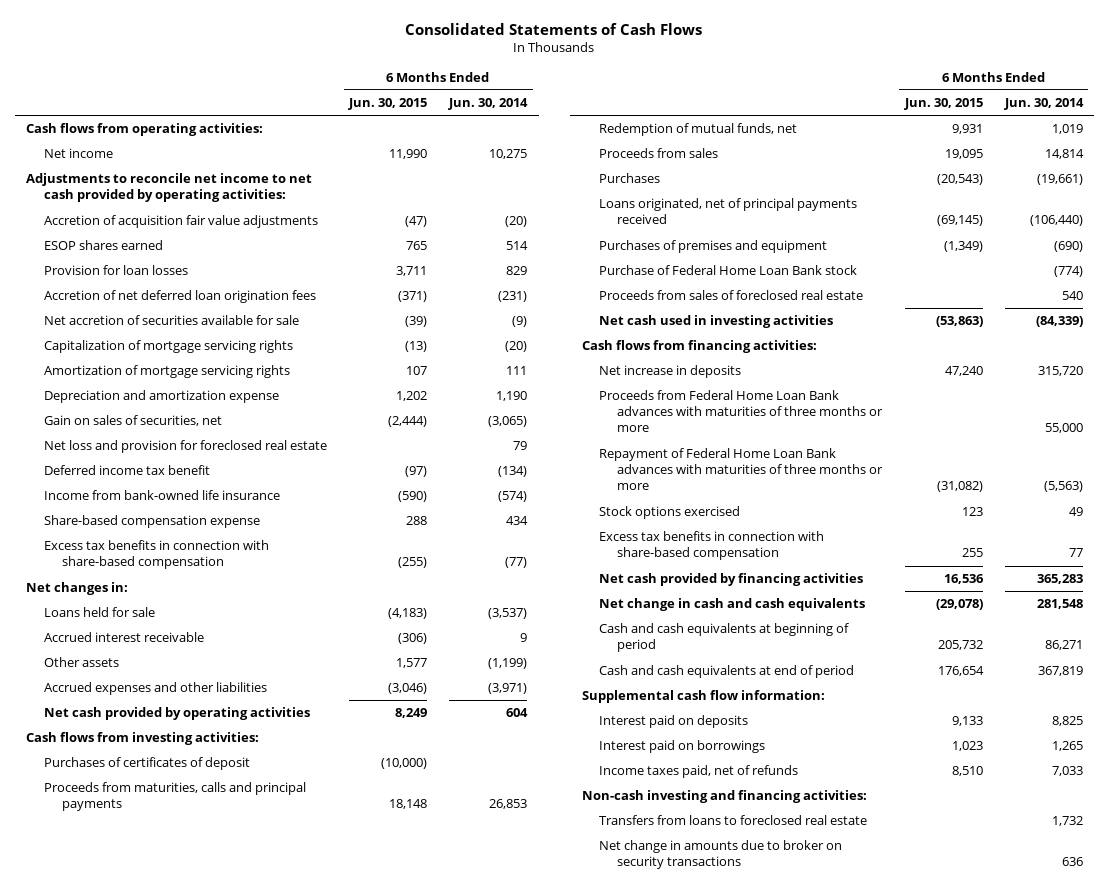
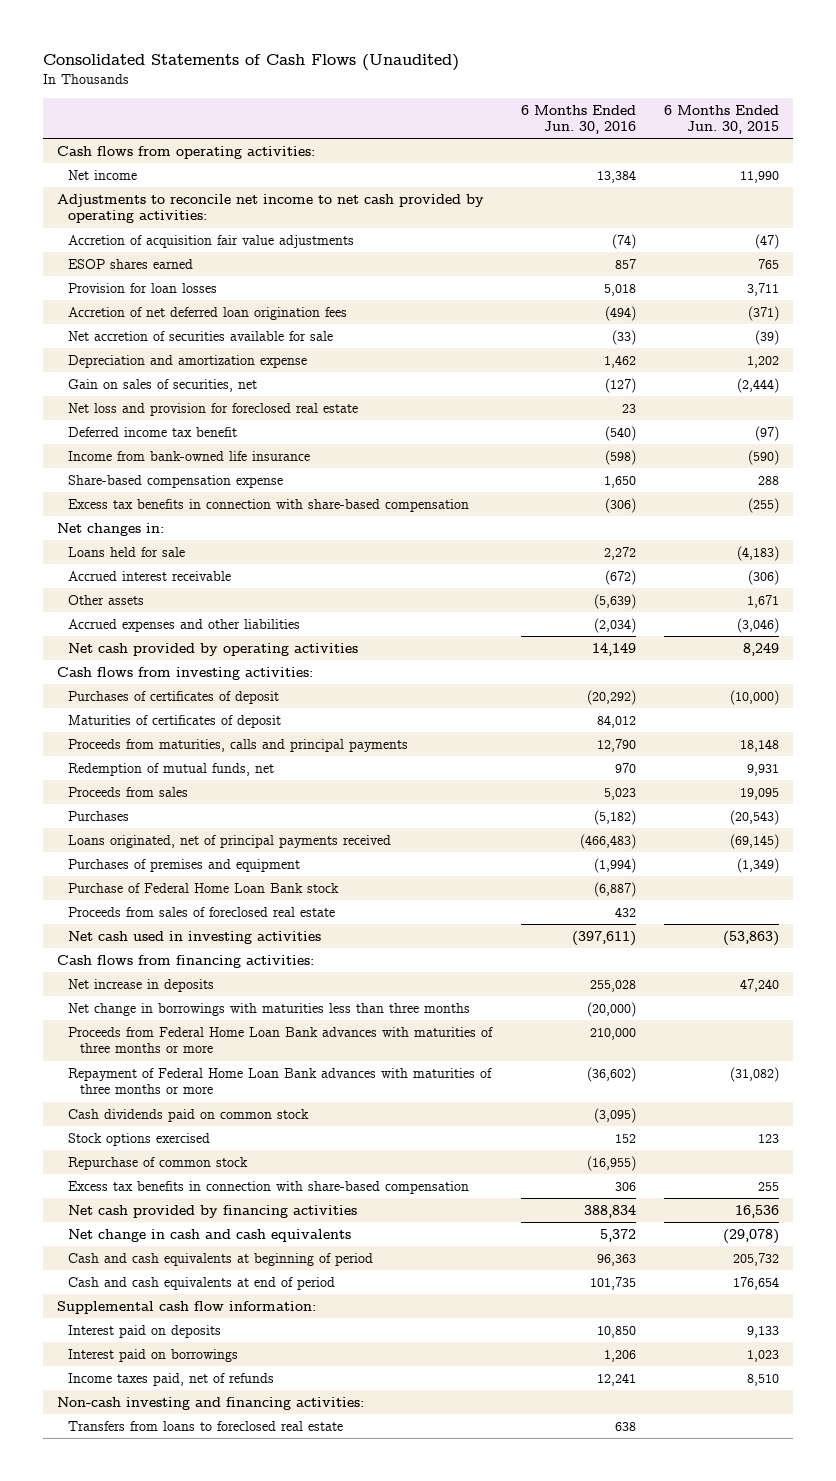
[405,22,703,35] Consolidated Statements of Cash Flows -> [42,53,459,71] Consolidated Statements of Cash Flows (Unaudited)
[448,98,529,111] Jun. 30, 2014 -> none
none -> [520,104,636,134] 6 Months Ended Jun. 30, 2016
[43,340,293,354] Capitalization of mortgage servicing rights -> none
[43,365,290,379] Amortization of mortgage servicing rights -> none
[396,658,428,669] 1,577 -> [746,594,779,608] 1,671
none -> [68,714,282,728] Maturities of certificates of deposit
none -> [68,1002,471,1016] Net change in borrowings with maturities less than three months
none -> [68,1108,310,1122] Cash dividends paid on common stock
none -> [68,1156,249,1170] Repurchase of common stock
[599,840,843,870] Net change in amounts due to broker on security transactions -> none

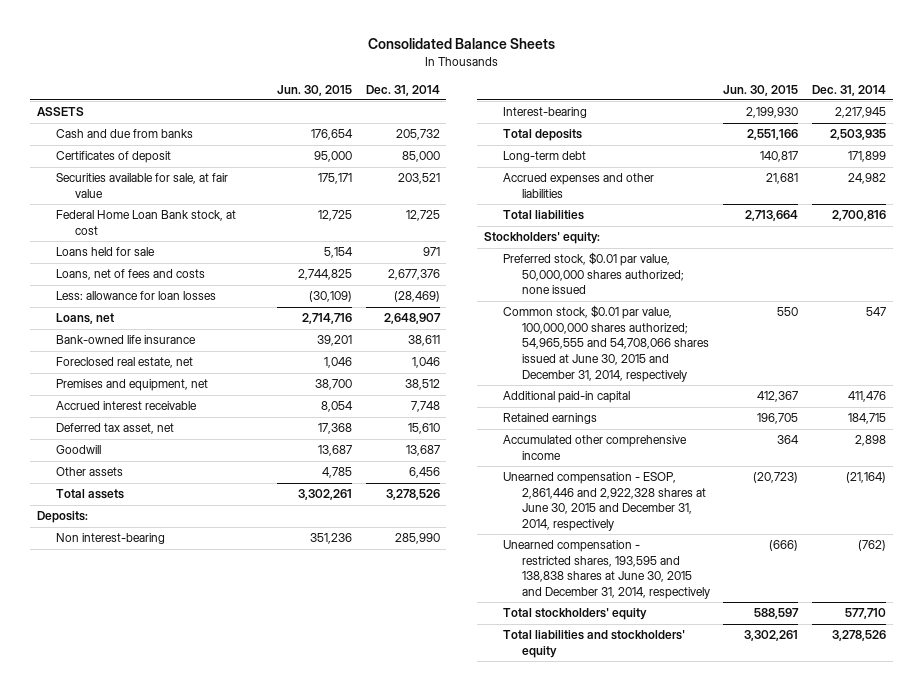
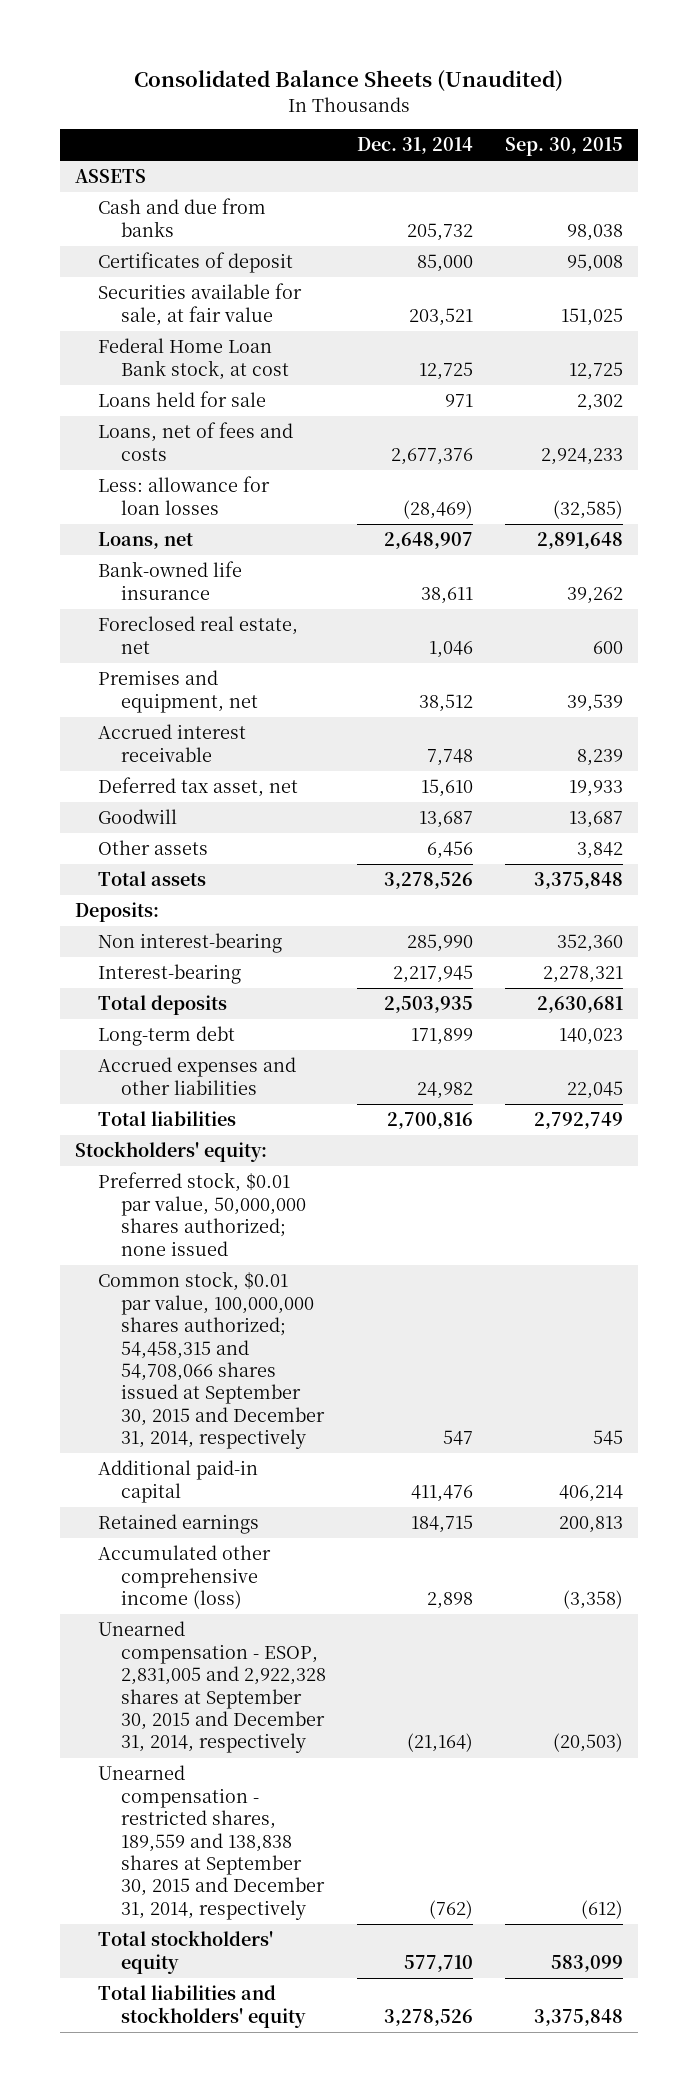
[367,38,555,50] Consolidated Balance Sheets -> [134,70,564,93] Consolidated Balance Sheets (Unaudited)
[277,84,353,96] Jun. 30, 2015 -> none
none -> [504,137,623,157] Sep. 30, 2015
[502,305,709,382] Common stock, $0.01 par value, 100,000,000 shares authorized; 54,965,555 and 54,708,066 shares issued at June 30, 2015 and December 31, 2014, respectively -> [98,1271,326,1450] Common stock, $0.01 par value, 100,000,000 shares authorized; 54,458,315 and 54,708,066 shares issued at September 30, 2015 and December 31, 2014, respectively
[502,435,687,460] Accumulated other comprehensive income -> [98,1545,272,1610] Accumulated other comprehensive income (loss)
[502,472,706,531] Unearned compensation - ESOP, 2,861,446 and 2,922,328 shares at June 30, 2015 and December 31, 2014, respectively -> [98,1621,327,1754] Unearned compensation - ESOP, 2,831,005 and 2,922,328 shares at September 30, 2015 and December 31, 2014, respectively
[502,540,710,599] Unearned compensation - restricted shares, 193,595 and 138,838 shares at June 30, 2015 and December 31, 2014, respectively -> [98,1765,326,1920] Unearned compensation - restricted shares, 189,559 and 138,838 shares at September 30, 2015 and December 31, 2014, respectively

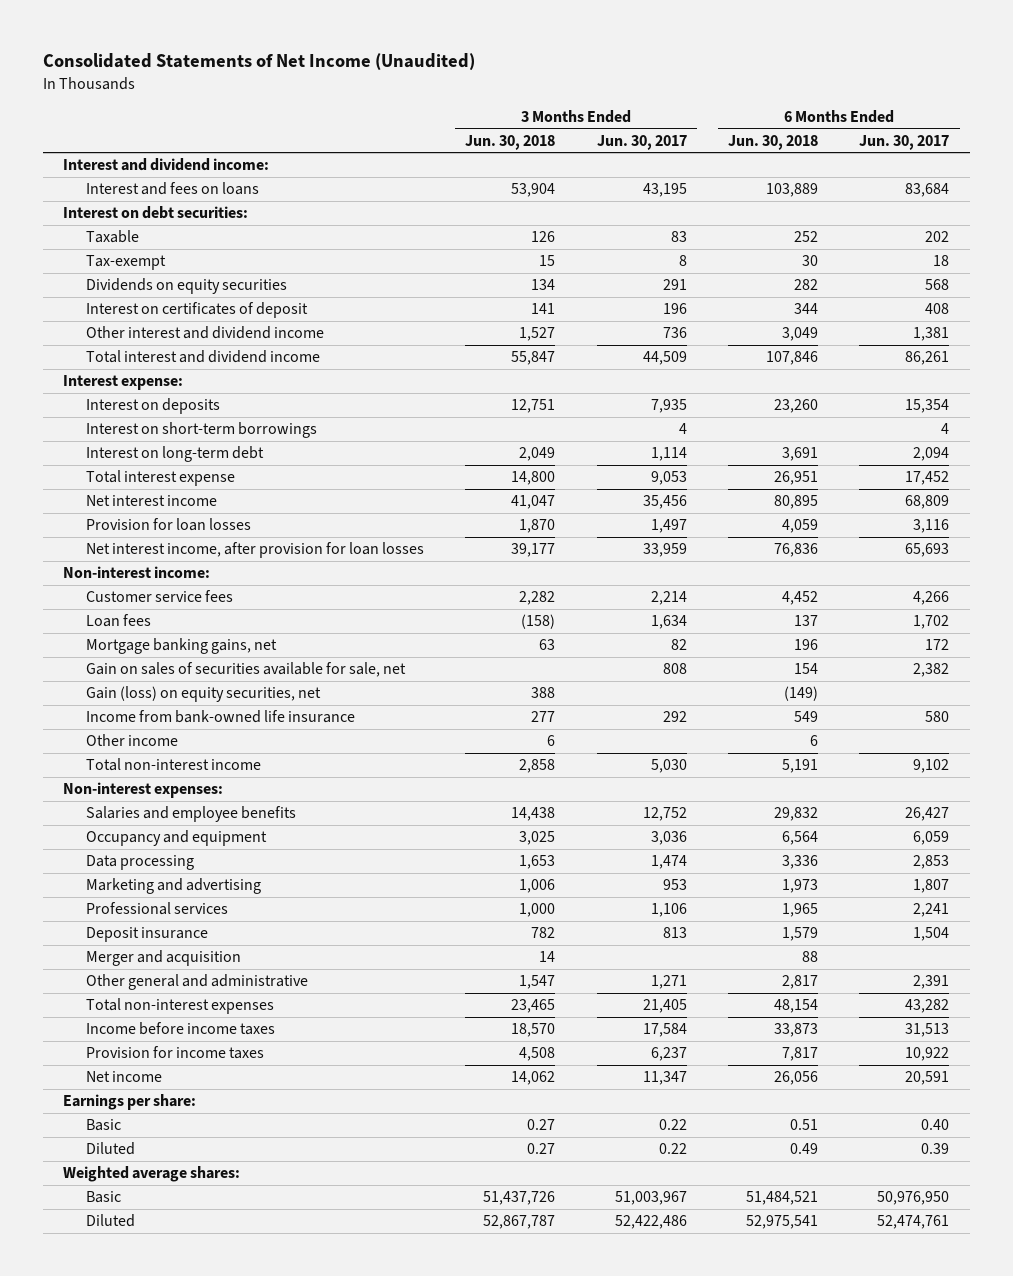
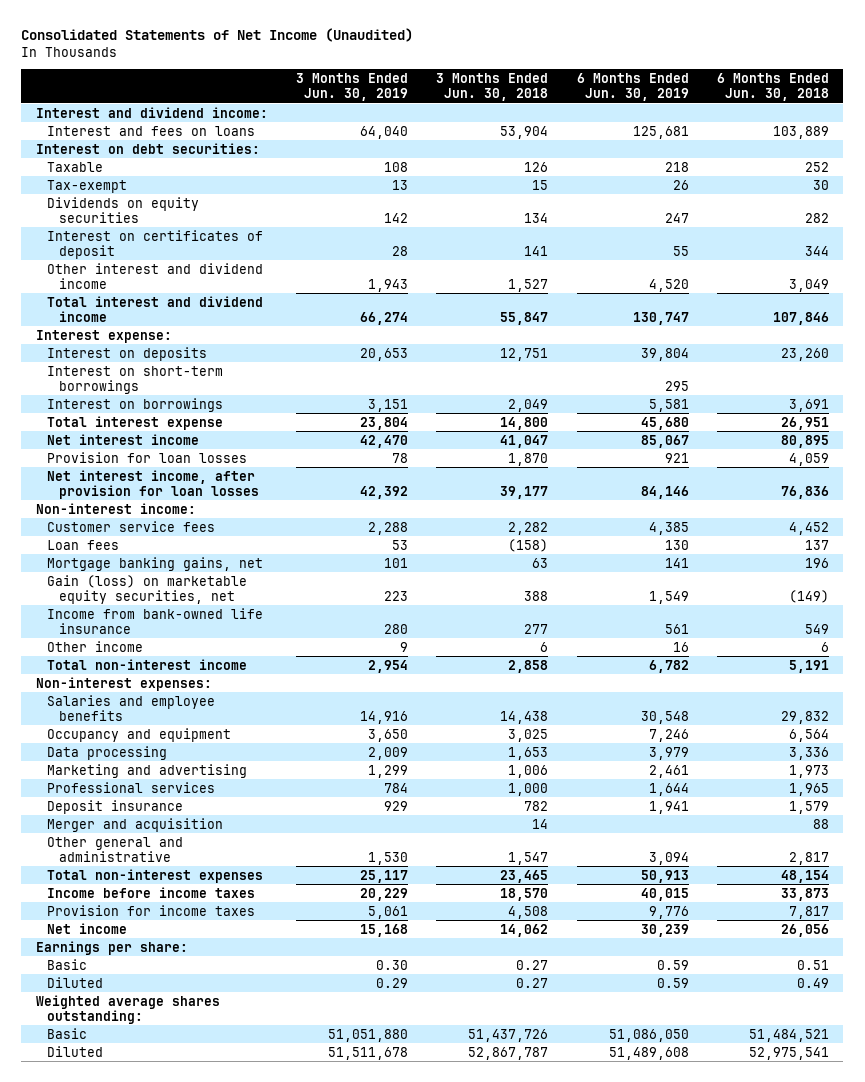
[596,134,687,150] Jun. 30, 2017 -> none
[859,134,950,150] Jun. 30, 2017 -> none
none -> [295,72,408,102] 3 Months Ended Jun. 30, 2019
none -> [576,72,689,102] 6 Months Ended Jun. 30, 2019
[86,446,265,463] Interest on long-term debt -> [47,397,224,412] Interest on borrowings
[86,662,407,678] Gain on sales of securities available for sale, net -> none
[86,686,322,703] Gain (loss) on equity securities, net -> [47,574,248,604] Gain (loss) on marketable equity securities, net
[63,1166,241,1183] Weighted average shares: -> [35,994,220,1024] Weighted average shares outstanding:

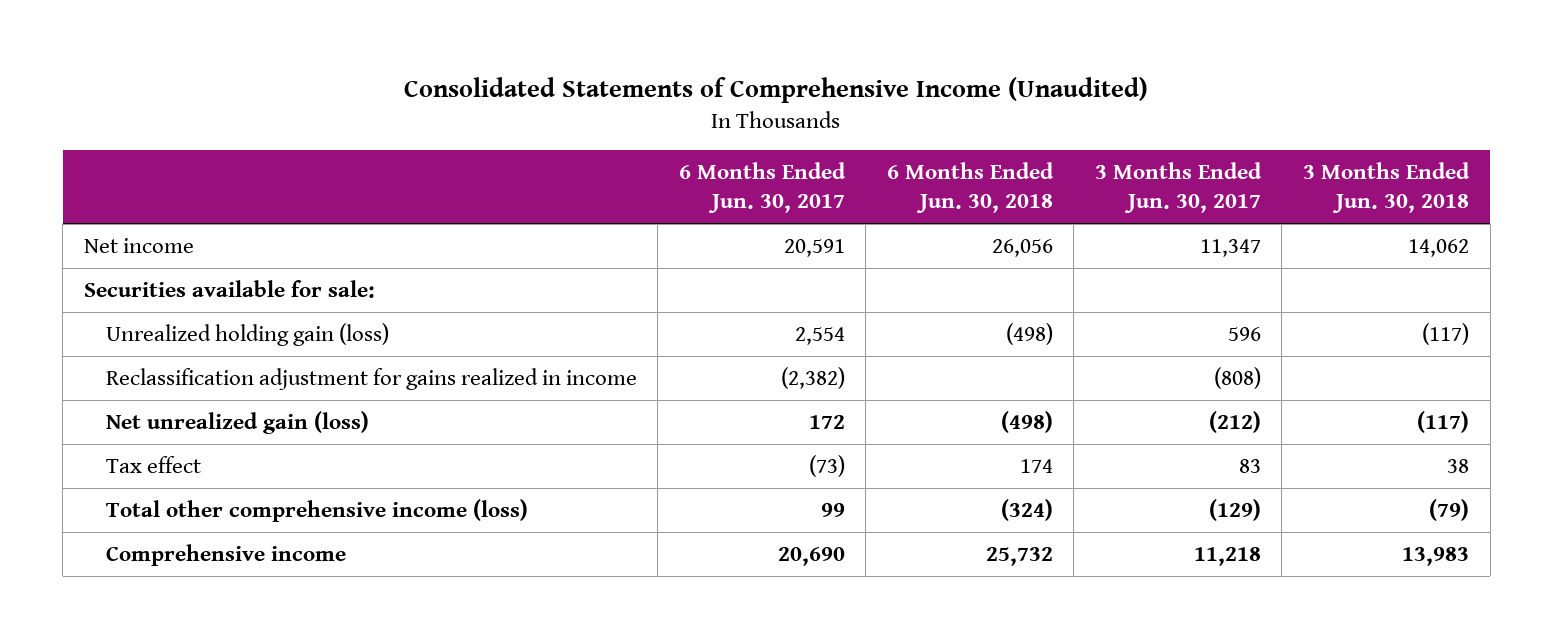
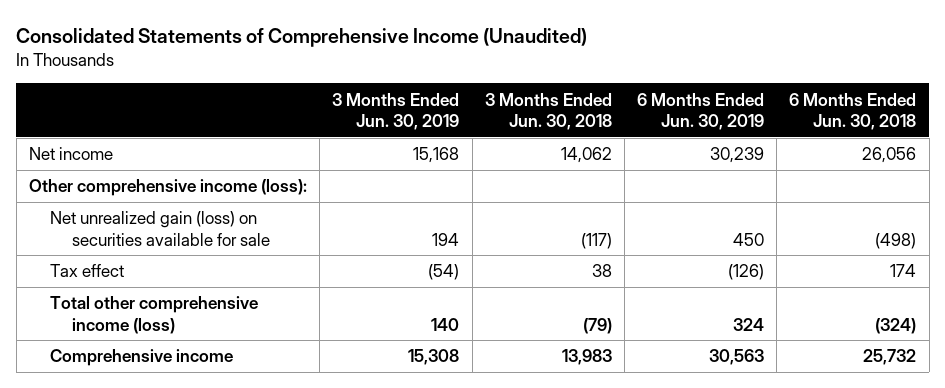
[678,162,846,213] 6 Months Ended Jun. 30, 2017 -> none
[1094,162,1262,213] 3 Months Ended Jun. 30, 2017 -> none
none -> [332,92,460,131] 3 Months Ended Jun. 30, 2019
none -> [637,92,765,131] 6 Months Ended Jun. 30, 2019
[83,280,375,299] Securities available for sale: -> none
[105,323,389,347] Unrealized holding gain (loss) -> none
[105,368,637,391] Reclassification adjustment for gains realized in income -> none
none -> [29,179,308,197] Other comprehensive income (loss):
[105,411,369,435] Net unrealized gain (loss) -> [50,211,270,246] Net unrealized gain (loss) on securities available for sale

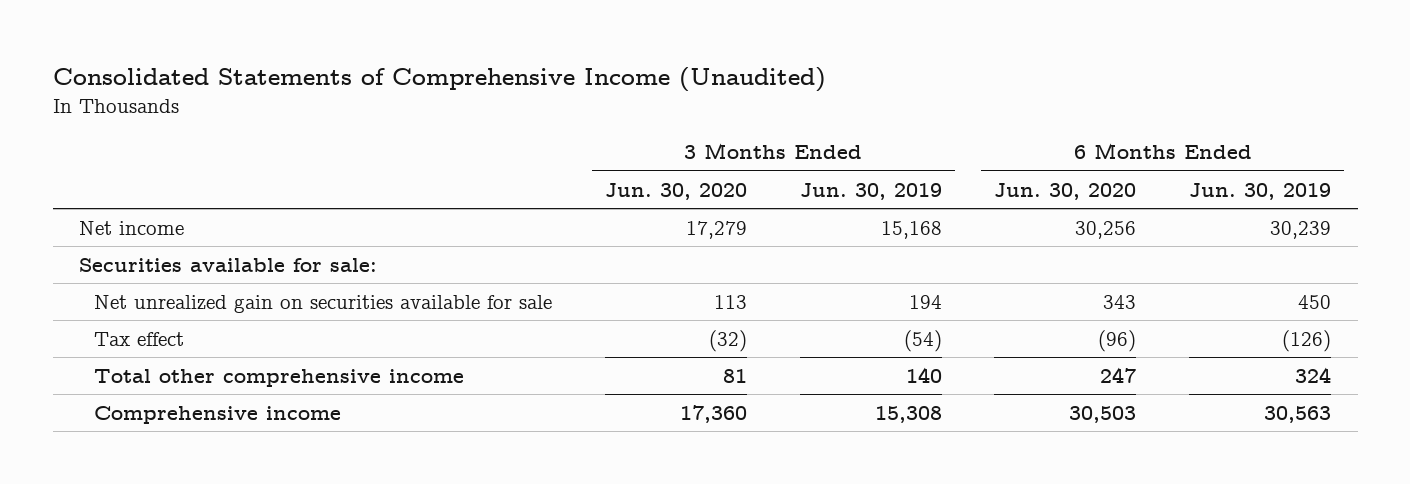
[484,92,612,131] 3 Months Ended Jun. 30, 2018 -> none
[789,92,917,131] 6 Months Ended Jun. 30, 2018 -> none
none -> [605,182,748,200] Jun. 30, 2020
none -> [994,182,1137,200] Jun. 30, 2020
[29,179,308,197] Other comprehensive income (loss): -> none
none -> [79,257,378,272] Securities available for sale:
[50,211,270,246] Net unrealized gain (loss) on securities available for sale -> [94,294,553,313] Net unrealized gain on securities available for sale
[50,296,259,334] Total other comprehensive income (loss) -> [94,368,465,387] Total other comprehensive income

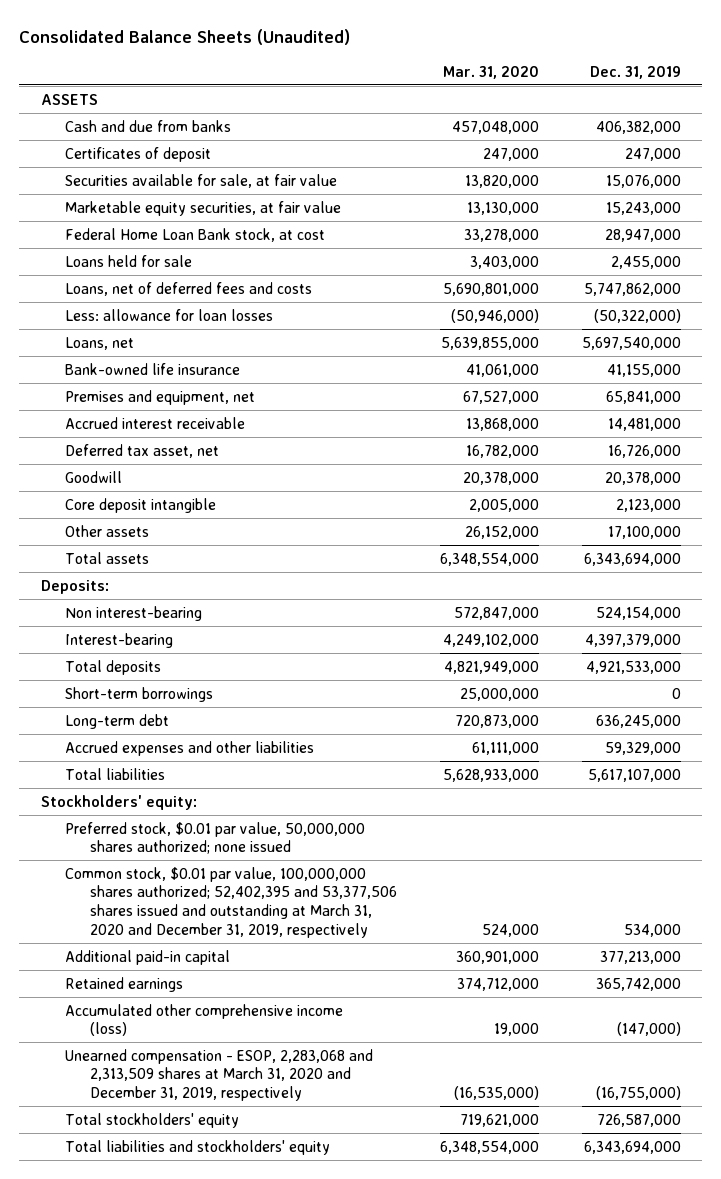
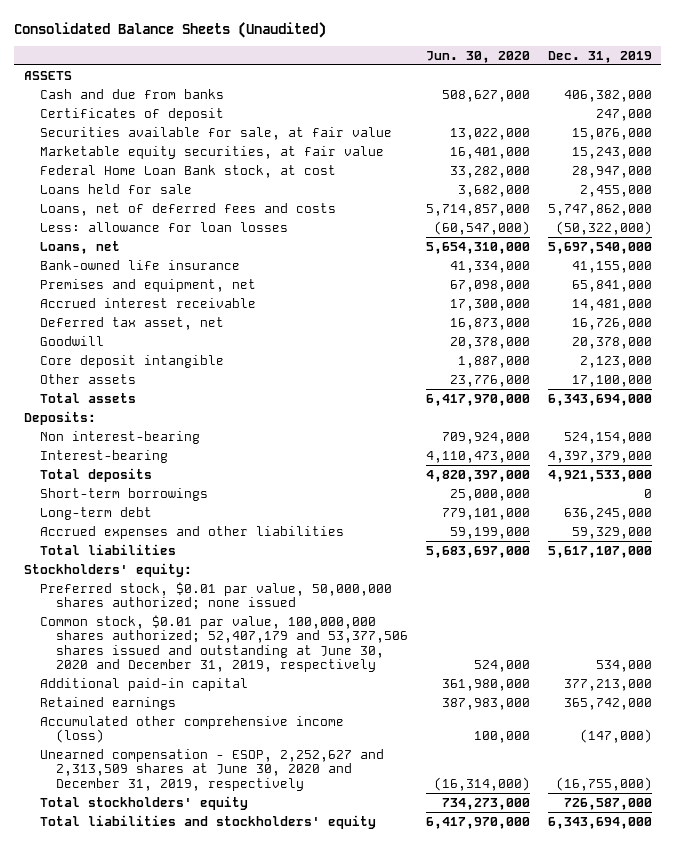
[442,65,539,79] Mar. 31, 2020 -> none
none -> [426,50,531,63] Jun. 30, 2020
[65,866,397,938] Common stock, $0.01 par value, 100,000,000 shares authorized; 52,402,395 and 53,377,506 shares issued and outstanding at March 31, 2020 and December 31, 2019, respectively -> [39,614,408,673] Common stock, $0.01 par value, 100,000,000 shares authorized; 52,407,179 and 53,377,506 shares issued and outstanding at June 30, 2020 and December 31, 2019, respectively
[65,1048,374,1102] Unearned compensation - ESOP, 2,283,068 and 2,313,509 shares at March 31, 2020 and December 31, 2019, respectively -> [39,748,384,791] Unearned compensation - ESOP, 2,252,627 and 2,313,509 shares at June 30, 2020 and December 31, 2019, respectively

